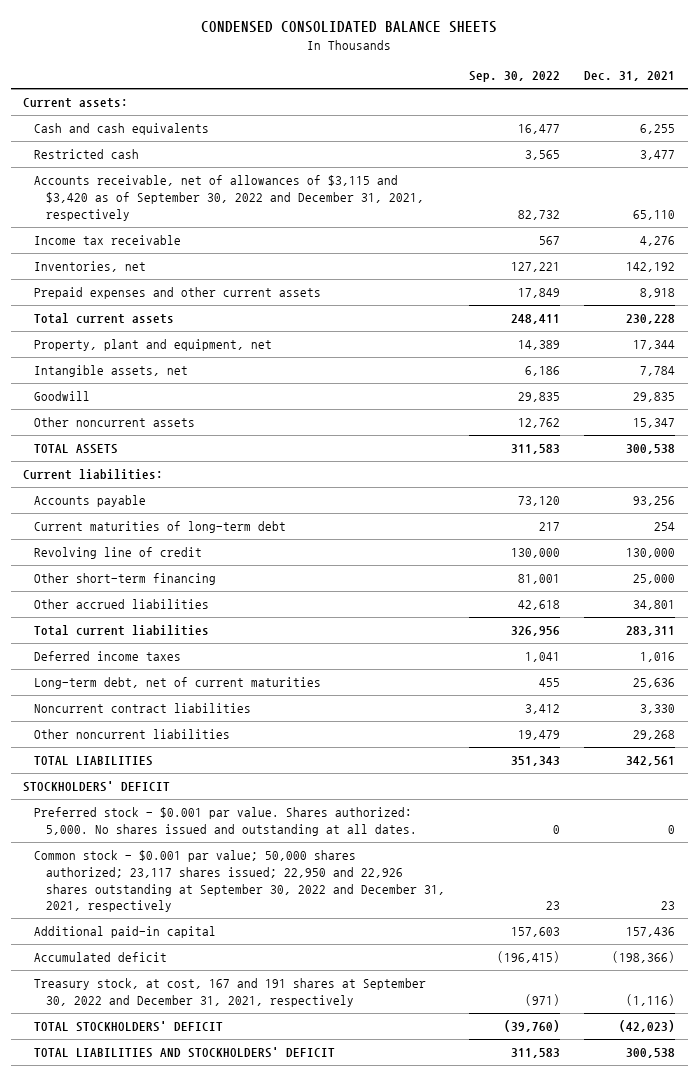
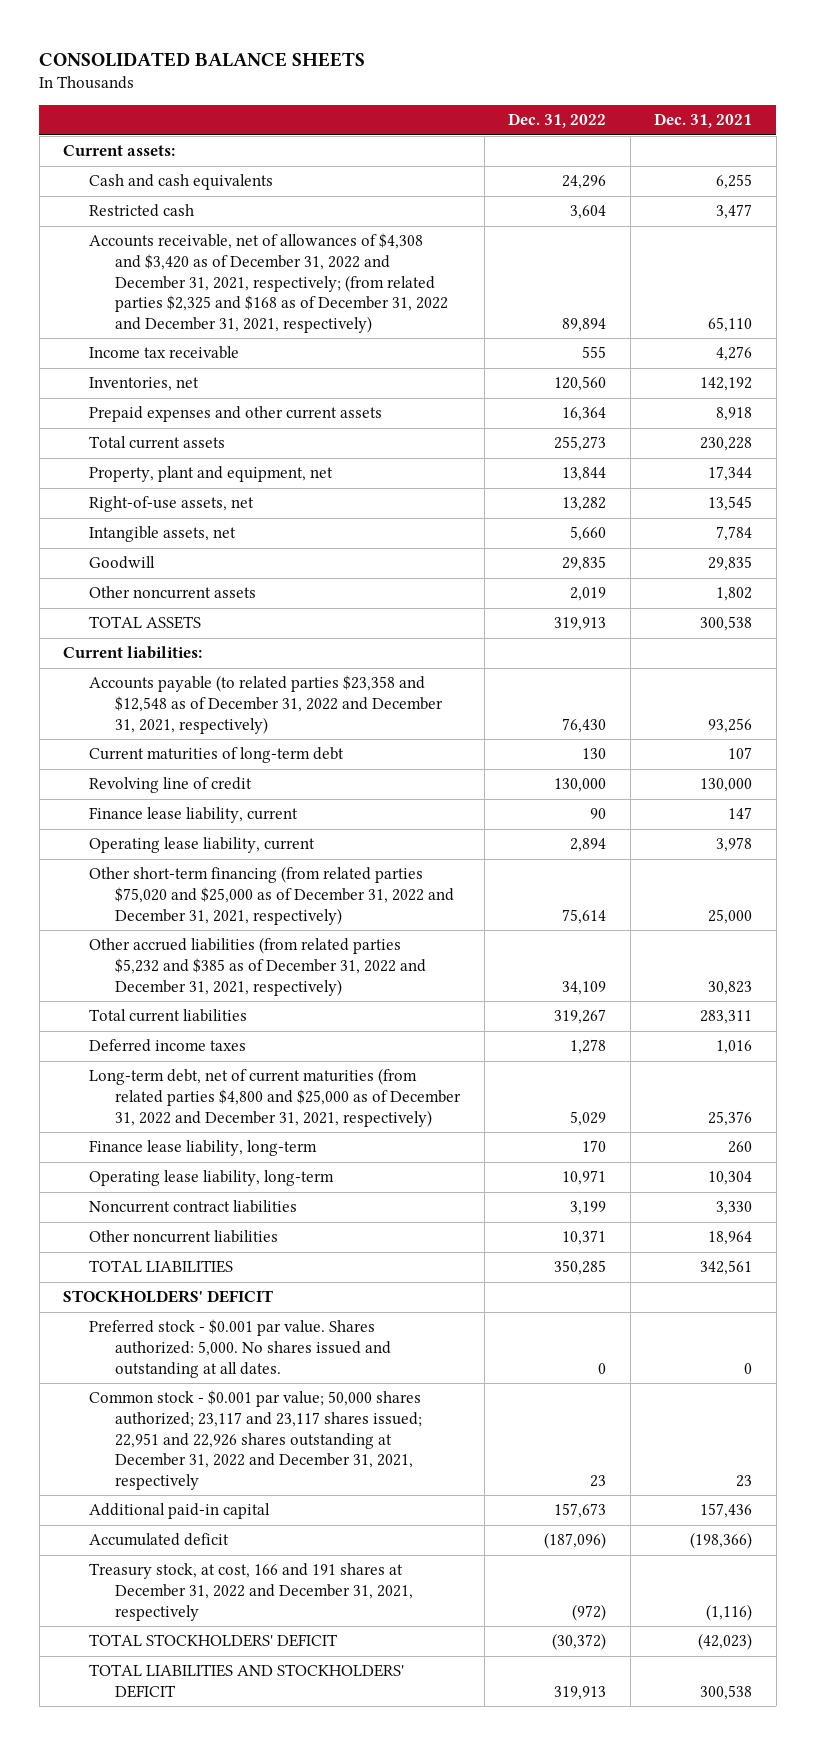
[201,21,498,34] CONDENSED CONSOLIDATED BALANCE SHEETS -> [39,51,366,67] CONSOLIDATED BALANCE SHEETS
[469,71,561,83] Sep. 30, 2022 -> none
none -> [508,113,607,129] Dec. 31, 2022
[34,175,424,221] Accounts receivable, net of allowances of $3,115 and $3,420 as of September 30, 2022 and December 31, 2021, respectively -> [89,233,449,334] Accounts receivable, net of allowances of $4,308 and $3,420 as of December 31, 2022 and December 31, 2021, respectively; (from related parties $2,325 and $168 as of December 31, 2022 and December 31, 2021, respectively)
none -> [89,496,255,513] Right-of-use assets, net
[633,418,676,429] 15,347 -> [716,587,753,602] 1,802
[34,495,147,508] Accounts payable -> [89,675,444,734] Accounts payable (to related parties $23,358 and $12,548 as of December 31, 2022 and December 31, 2021, respectively)
[654,522,676,532] 254 -> [728,747,753,760] 107
[34,599,210,610] Other accrued liabilities -> none
none -> [89,807,299,824] Finance lease liability, current
none -> [89,837,316,854] Operating lease liability, current
[34,573,217,586] Other short-term financing -> [89,866,455,925] Other short-term financing (from related parties $75,020 and $25,000 as of December 31, 2022 and December 31, 2021, respectively)
none -> [89,937,427,996] Other accrued liabilities (from related parties $5,232 and $385 as of December 31, 2022 and December 31, 2021, respectively)
[34,677,322,690] Long-term debt, net of current maturities -> [89,1068,462,1127] Long-term debt, net of current maturities (from related parties $4,800 and $25,000 as of December 31, 2022 and December 31, 2021, respectively)
[633,678,676,689] 25,636 -> [708,1110,753,1126] 25,376
none -> [89,1140,318,1157] Finance lease liability, long-term
none -> [89,1170,335,1187] Operating lease liability, long-term
[633,730,676,741] 29,268 -> [708,1231,753,1246] 18,964
[34,850,445,913] Common stock - $0.001 par value; 50,000 shares authorized; 23,117 shares issued; 22,950 and 22,926 shares outstanding at September 30, 2022 and December 31, 2021, respectively -> [89,1390,423,1491] Common stock - $0.001 par value; 50,000 shares authorized; 23,117 and 23,117 shares issued; 22,951 and 22,926 shares outstanding at December 31, 2022 and December 31, 2021, respectively
[34,978,427,1008] Treasury stock, at cost, 167 and 191 shares at September 30, 2022 and December 31, 2021, respectively -> [89,1563,414,1621] Treasury stock, at cost, 166 and 191 shares at December 31, 2022 and December 31, 2021, respectively

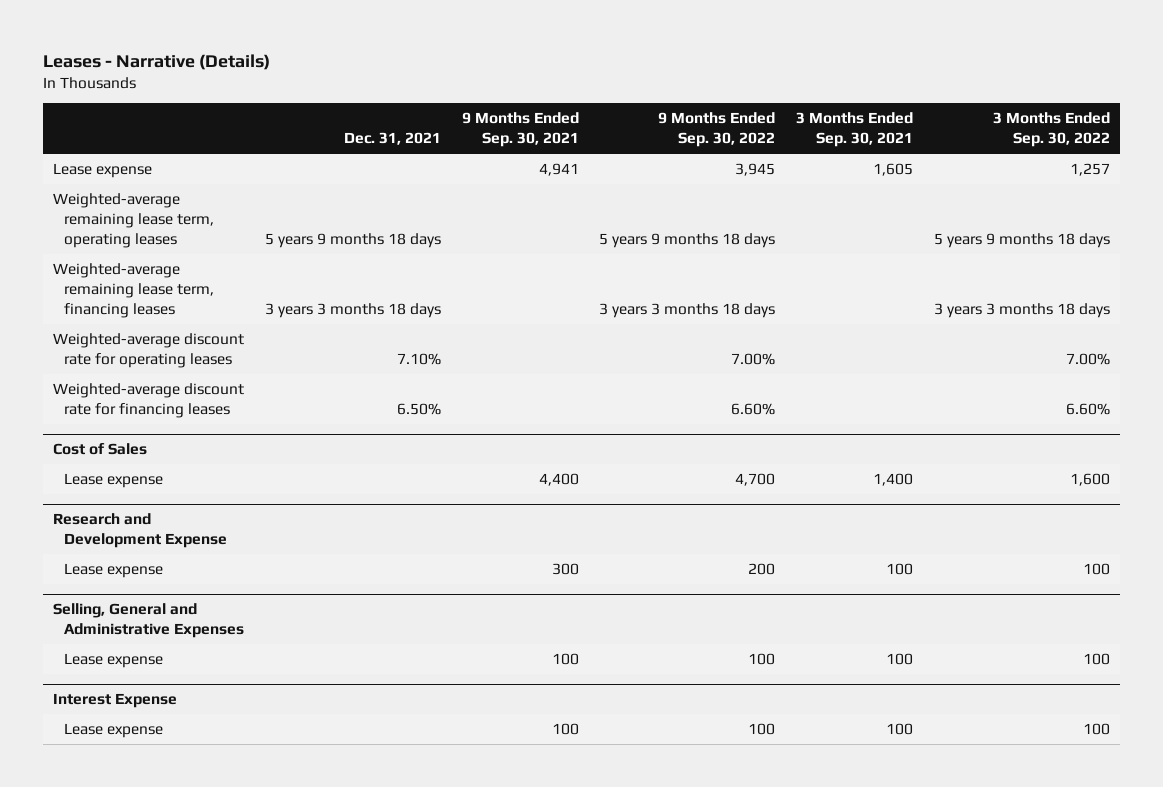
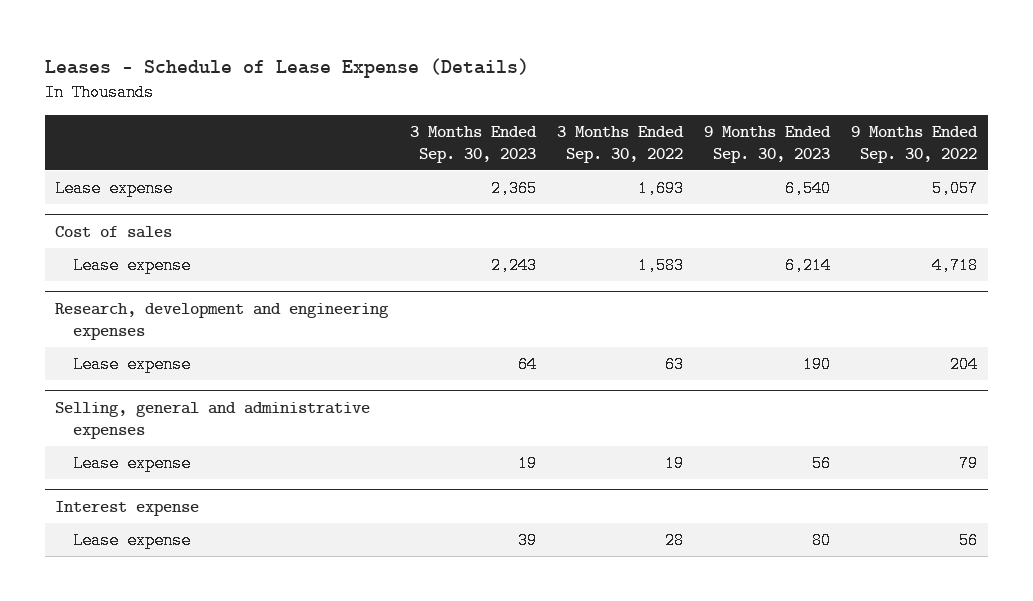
[42,53,270,70] Leases - Narrative (Details) -> [44,57,529,78] Leases - Schedule of Lease Expense (Details)
[344,132,442,146] Dec. 31, 2021 -> none
[461,112,579,148] 9 Months Ended Sep. 30, 2021 -> none
[796,112,914,148] 3 Months Ended Sep. 30, 2021 -> none
none -> [409,126,537,163] 3 Months Ended Sep. 30, 2023
none -> [704,126,832,163] 9 Months Ended Sep. 30, 2023
[53,192,215,249] Weighted-average remaining lease term, operating leases -> none
[53,262,215,319] Weighted-average remaining lease term, financing leases -> none
[53,332,245,369] Weighted-average discount rate for operating leases -> none
[53,382,245,419] Weighted-average discount rate for financing leases -> none
[735,162,776,176] 3,945 -> [932,180,979,198] 5,057
[1069,162,1110,176] 1,257 -> [637,180,684,198] 1,693
[53,442,148,455] Cost of Sales -> [55,226,173,239] Cost of sales
[735,472,776,486] 4,700 -> [932,257,979,275] 4,718
[1069,472,1110,486] 1,600 -> [637,257,684,275] 1,583
[53,512,228,549] Research and Development Expense -> [55,303,390,340] Research, development and engineering expenses
[748,562,776,575] 200 -> [950,356,979,374] 204
[1082,562,1110,575] 100 -> [664,356,684,374] 63
[53,602,245,639] Selling, General and Administrative Expenses -> [55,402,371,439] Selling, general and administrative expenses
[748,652,776,665] 100 -> [959,455,979,473] 79
[1082,652,1110,665] 100 -> [664,455,684,473] 19
[53,692,178,708] Interest Expense -> [55,501,200,517] Interest expense
[748,722,776,735] 100 -> [959,532,979,550] 56
[1082,722,1110,735] 100 -> [664,532,684,550] 28

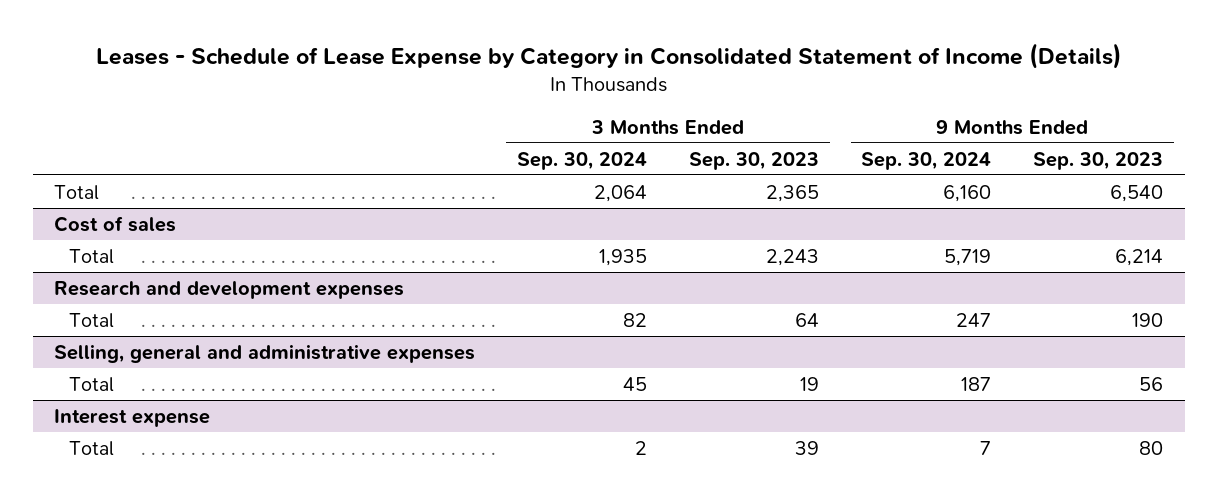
[44,57,529,78] Leases - Schedule of Lease Expense (Details) -> [95,42,1122,69] Leases - Schedule of Lease Expense by Category in Consolidated Statement of Income (Details)
[556,126,684,163] 3 Months Ended Sep. 30, 2022 -> none
[851,126,979,163] 9 Months Ended Sep. 30, 2022 -> none
none -> [516,151,647,170] Sep. 30, 2024
none -> [861,151,992,170] Sep. 30, 2024
[55,180,174,198] Lease expense -> [53,184,99,200] Total
[73,257,192,275] Lease expense -> [69,248,115,264] Total
[55,303,390,340] Research, development and engineering expenses -> [53,280,404,299] Research and development expenses
[73,356,192,374] Lease expense -> [69,312,115,328] Total
[73,455,192,473] Lease expense -> [69,376,115,392] Total
[73,532,192,550] Lease expense -> [69,440,115,456] Total

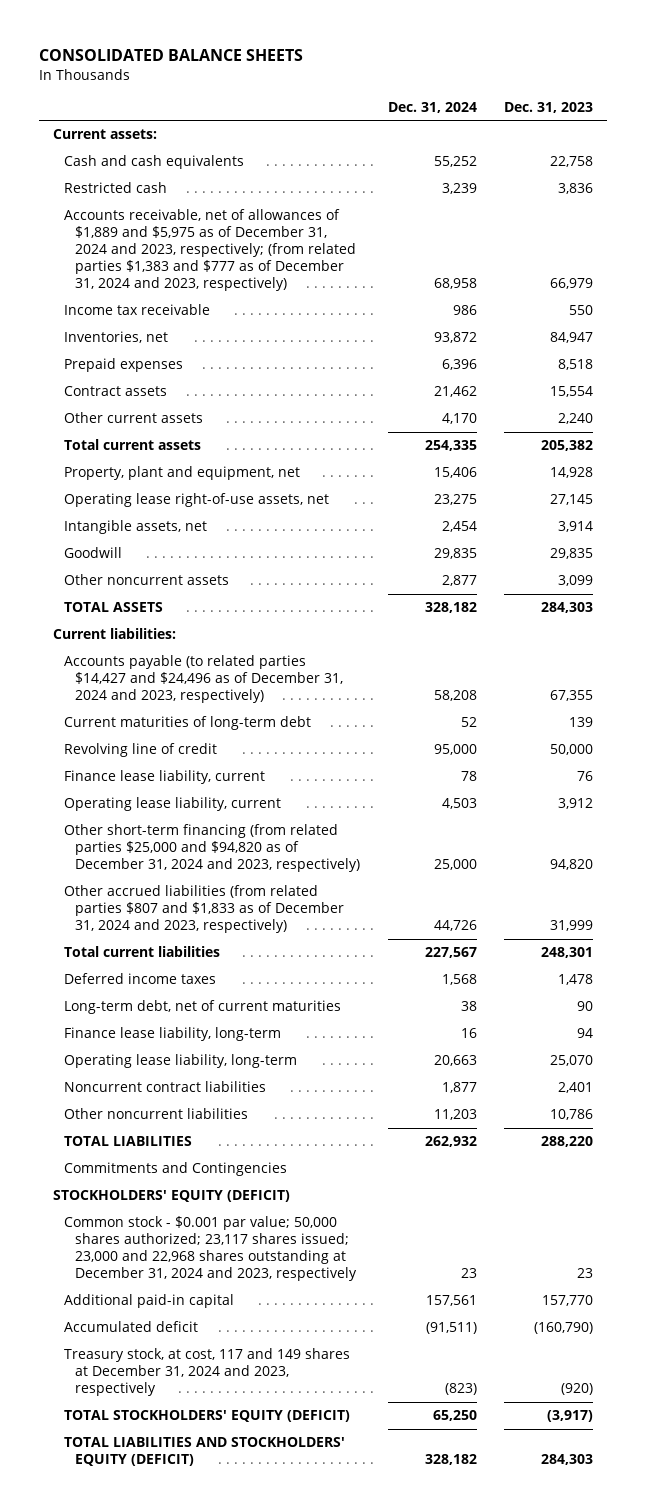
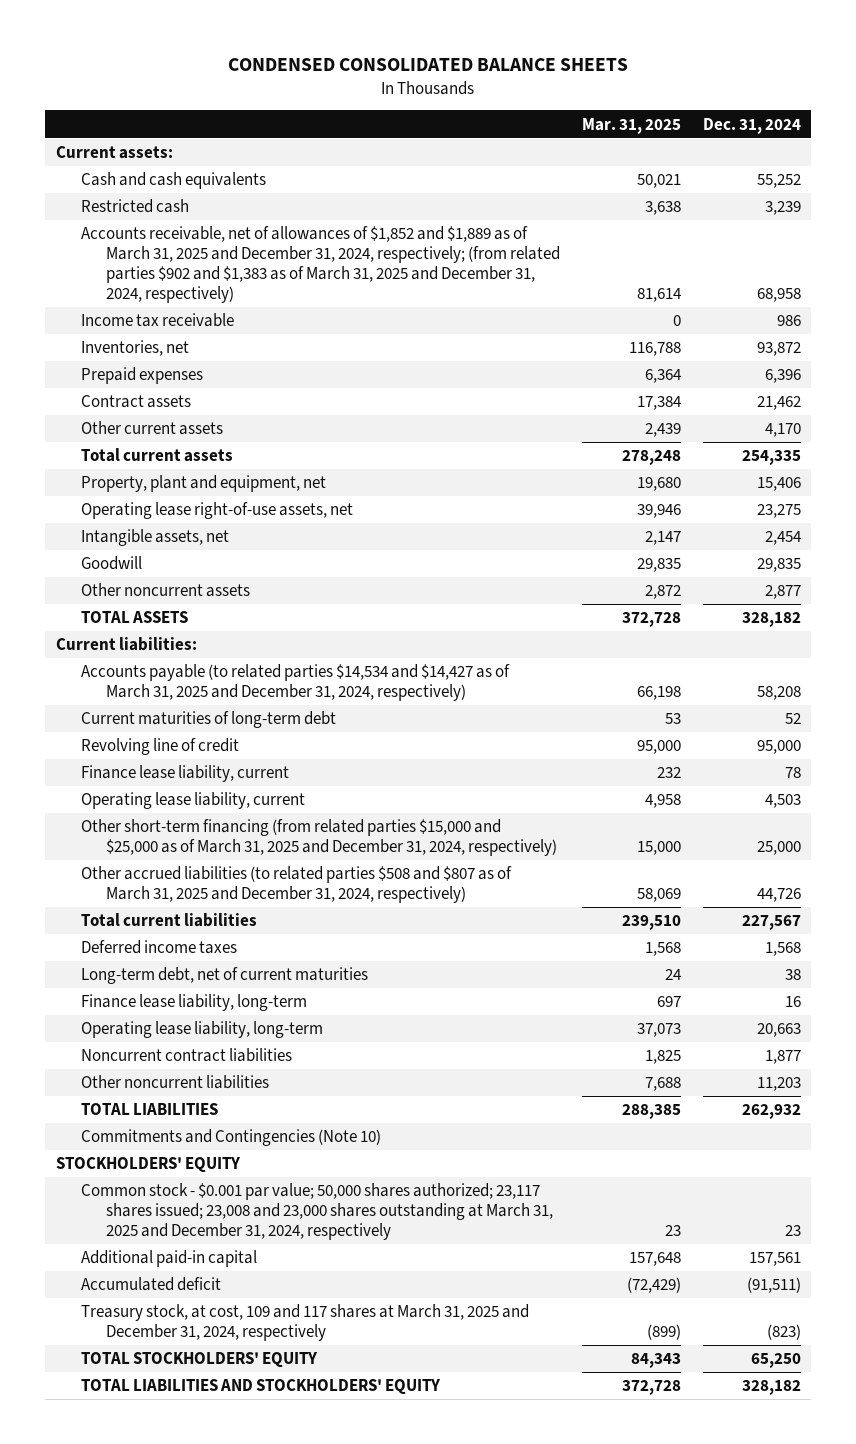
[39,48,304,61] CONSOLIDATED BALANCE SHEETS -> [228,58,629,72] CONDENSED CONSOLIDATED BALANCE SHEETS
[504,101,594,113] Dec. 31, 2023 -> none
none -> [581,117,681,134] Mar. 31, 2025
[63,209,356,292] Accounts receivable, net of allowances of $1,889 and $5,975 as of December 31, 2024 and 2023, respectively; (from related parties $1,383 and $777 as of December 31, 2024 and 2023, respectively) -> [81,226,561,304] Accounts receivable, net of allowances of $1,852 and $1,889 as of March 31, 2025 and December 31, 2024, respectively; (from related parties $902 and $1,383 as of March 31, 2025 and December 31, 2024, respectively)
[63,655,343,704] Accounts payable (to related parties $14,427 and $24,496 as of December 31, 2024 and 2023, respectively) -> [81,664,511,702] Accounts payable (to related parties $14,534 and $14,427 as of March 31, 2025 and December 31, 2024, respectively)
[63,824,360,873] Other short-term financing (from related parties $25,000 and $94,820 as of December 31, 2024 and 2023, respectively) -> [81,819,558,857] Other short-term financing (from related parties $15,000 and $25,000 as of March 31, 2025 and December 31, 2024, respectively)
[63,885,344,934] Other accrued liabilities (from related parties $807 and $1,833 as of December 31, 2024 and 2023, respectively) -> [81,866,513,904] Other accrued liabilities (to related parties $508 and $807 as of March 31, 2025 and December 31, 2024, respectively)
[63,1162,287,1177] Commitments and Contingencies -> [81,1129,382,1147] Commitments and Contingencies (Note 10)
[52,1190,290,1203] STOCKHOLDERS' EQUITY (DEFICIT) -> [55,1157,241,1174] STOCKHOLDERS' EQUITY
[63,1216,357,1282] Common stock - $0.001 par value; 50,000 shares authorized; 23,117 shares issued; 23,000 and 22,968 shares outstanding at December 31, 2024 and 2023, respectively -> [81,1183,554,1241] Common stock - $0.001 par value; 50,000 shares authorized; 23,117 shares issued; 23,008 and 23,000 shares outstanding at March 31, 2025 and December 31, 2024, respectively
[63,1348,350,1397] Treasury stock, at cost, 117 and 149 shares at December 31, 2024 and 2023, respectively -> [81,1304,530,1342] Treasury stock, at cost, 109 and 117 shares at March 31, 2025 and December 31, 2024, respectively
[63,1410,350,1423] TOTAL STOCKHOLDERS' EQUITY (DEFICIT) -> [81,1352,319,1369] TOTAL STOCKHOLDERS' EQUITY
[63,1437,345,1467] TOTAL LIABILITIES AND STOCKHOLDERS' EQUITY (DEFICIT) -> [81,1379,442,1396] TOTAL LIABILITIES AND STOCKHOLDERS' EQUITY

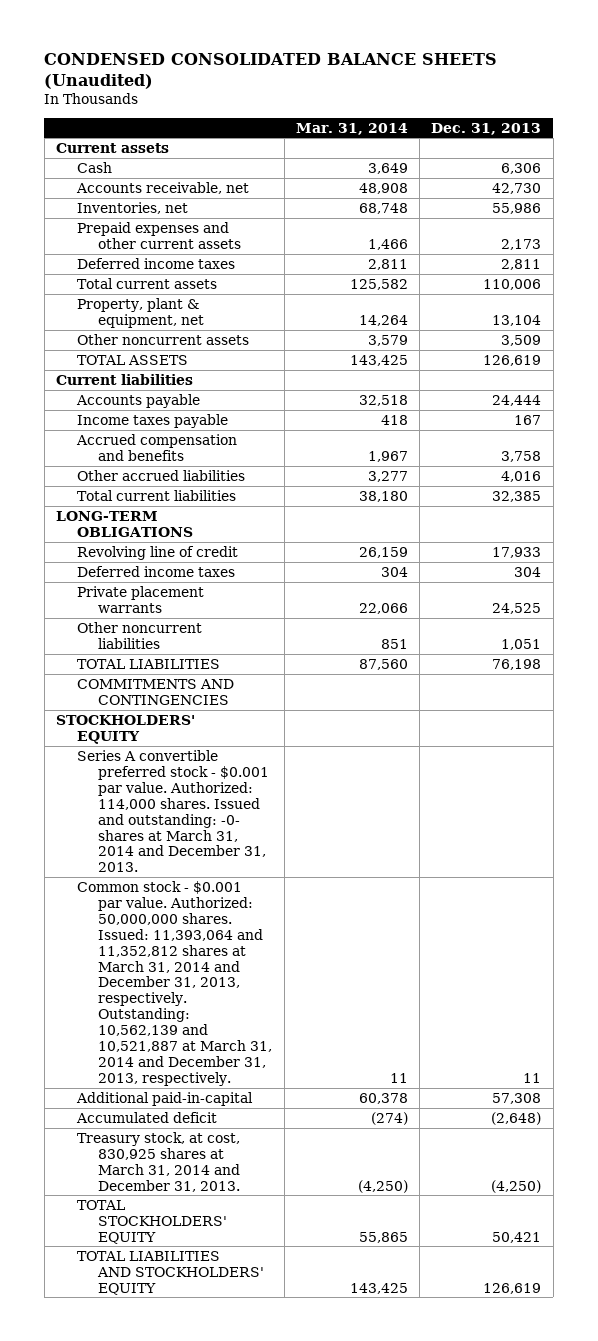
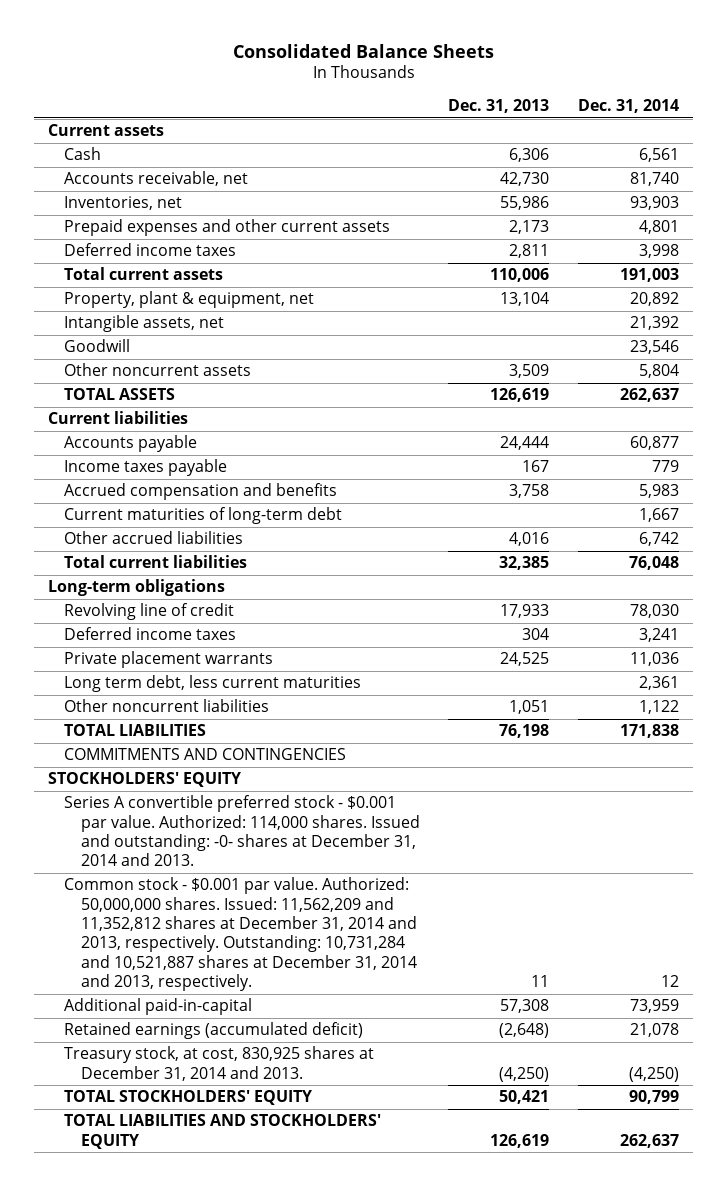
[44,53,498,90] CONDENSED CONSOLIDATED BALANCE SHEETS (Unaudited) -> [232,43,494,58] Consolidated Balance Sheets
[295,122,408,135] Mar. 31, 2014 -> none
none -> [577,99,679,114] Dec. 31, 2014
none -> [64,315,225,333] Intangible assets, net
none -> [64,339,131,353] Goodwill
none -> [64,507,343,525] Current maturities of long-term debt
[56,510,194,537] LONG-TERM OBLIGATIONS -> [48,579,226,597] Long-term obligations
none -> [64,675,362,693] Long term debt, less current maturities
[77,749,270,873] Series A convertible preferred stock - $0.001 par value. Authorized: 114,000 shares. Issued and outstanding: -0- shares at March 31, 2014 and December 31, 2013. -> [64,795,420,867] Series A convertible preferred stock - $0.001 par value. Authorized: 114,000 shares. Issued and outstanding: -0- shares at December 31, 2014 and 2013.
[77,880,273,1087] Common stock - $0.001 par value. Authorized: 50,000,000 shares. Issued: 11,393,064 and 11,352,812 shares at March 31, 2014 and December 31, 2013, respectively. Outstanding: 10,562,139 and 10,521,887 at March 31, 2014 and December 31, 2013, respectively. -> [64,877,417,992] Common stock - $0.001 par value. Authorized: 50,000,000 shares. Issued: 11,562,209 and 11,352,812 shares at December 31, 2014 and 2013, respectively. Outstanding: 10,731,284 and 10,521,887 shares at December 31, 2014 and 2013, respectively.
[76,1111,218,1123] Accumulated deficit -> [64,1022,364,1040] Retained earnings (accumulated deficit)
[77,1131,241,1192] Treasury stock, at cost, 830,925 shares at March 31, 2014 and December 31, 2013. -> [64,1046,375,1081] Treasury stock, at cost, 830,925 shares at December 31, 2014 and 2013.

